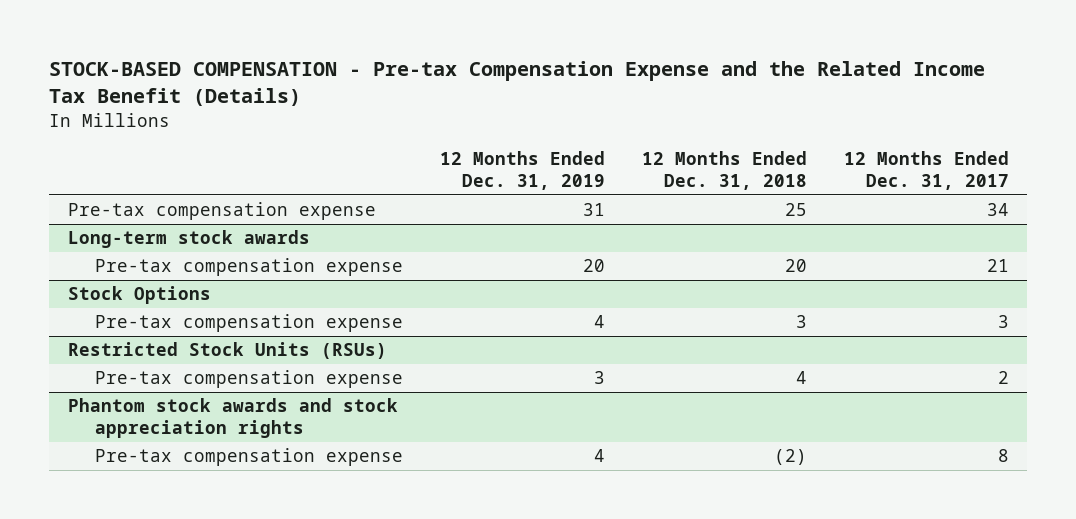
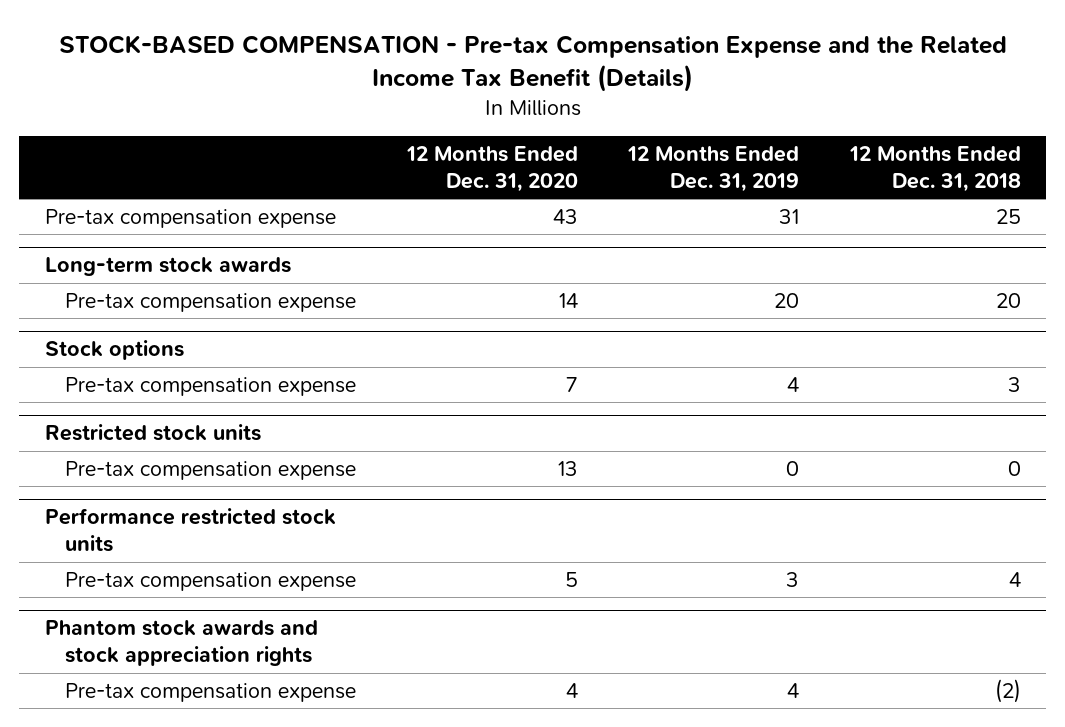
[843,150,1009,191] 12 Months Ended Dec. 31, 2017 -> none
none -> [405,146,578,192] 12 Months Ended Dec. 31, 2020
[67,286,211,305] Stock Options -> [44,340,184,361] Stock options
[67,342,387,360] Restricted Stock Units (RSUs) -> [44,424,261,442] Restricted stock units
none -> [65,460,357,480] Pre-tax compensation expense
none -> [44,508,336,553] Performance restricted stock units

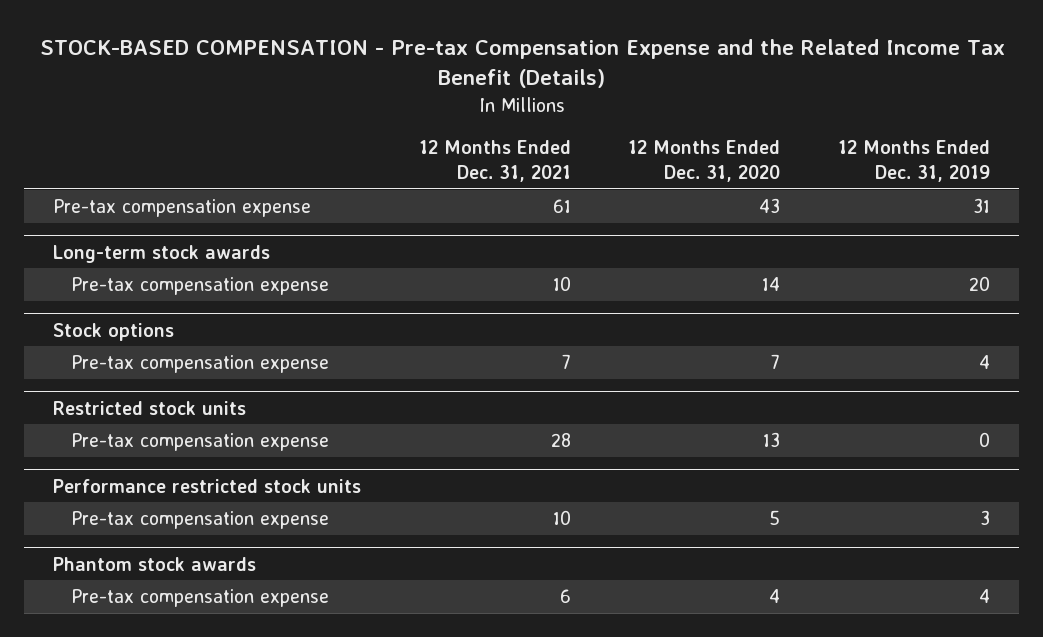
[848,146,1021,192] 12 Months Ended Dec. 31, 2018 -> none
none -> [418,140,571,183] 12 Months Ended Dec. 31, 2021
[44,620,318,667] Phantom stock awards and stock appreciation rights -> [53,556,257,571] Phantom stock awards

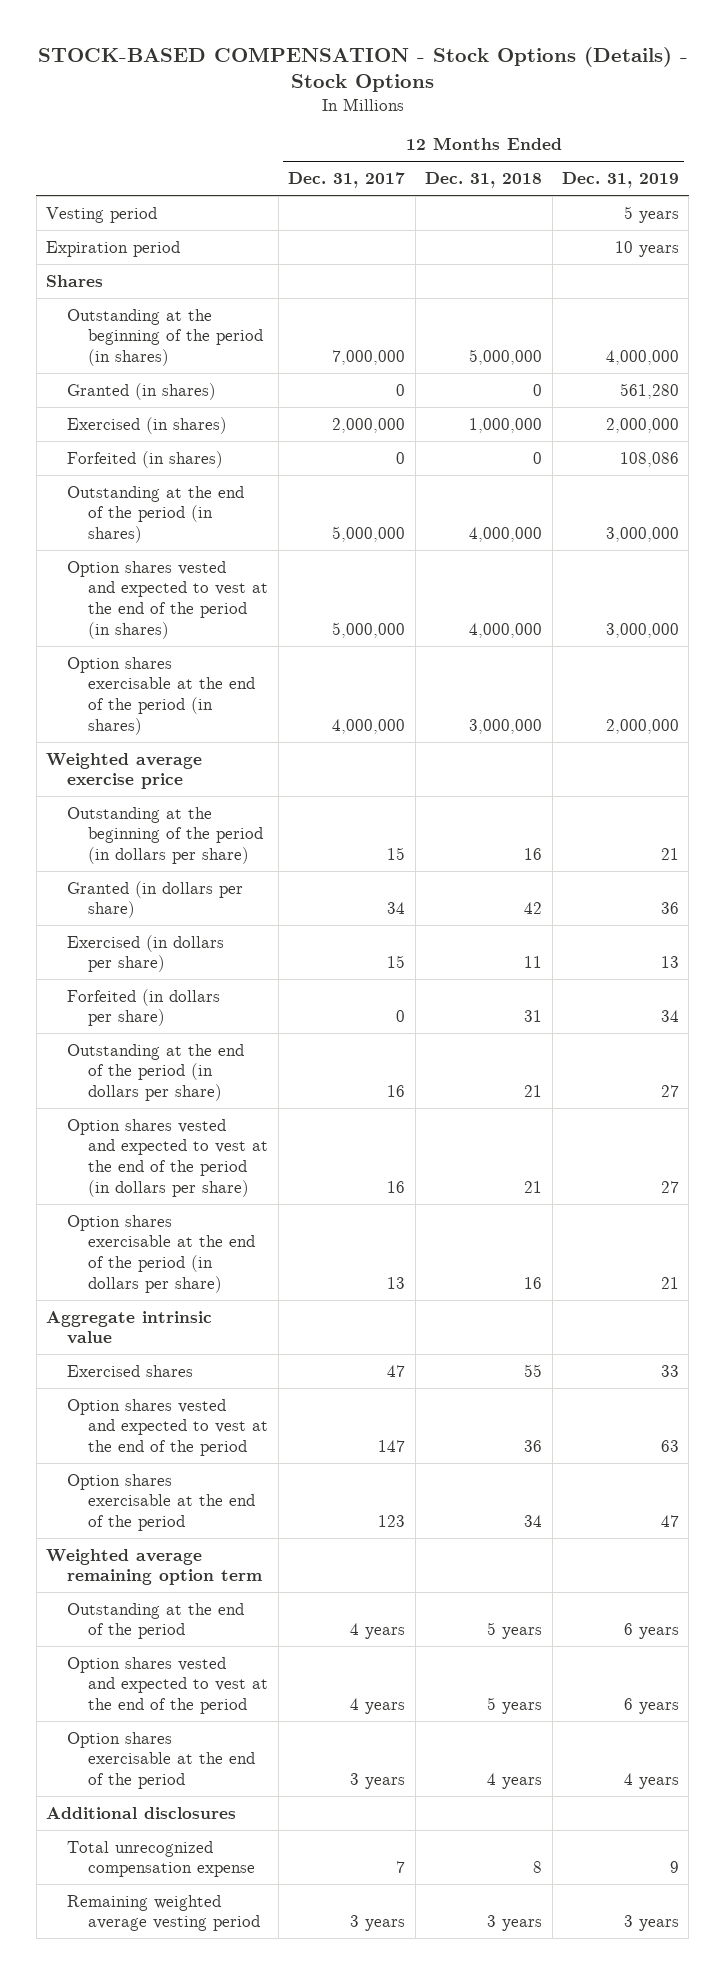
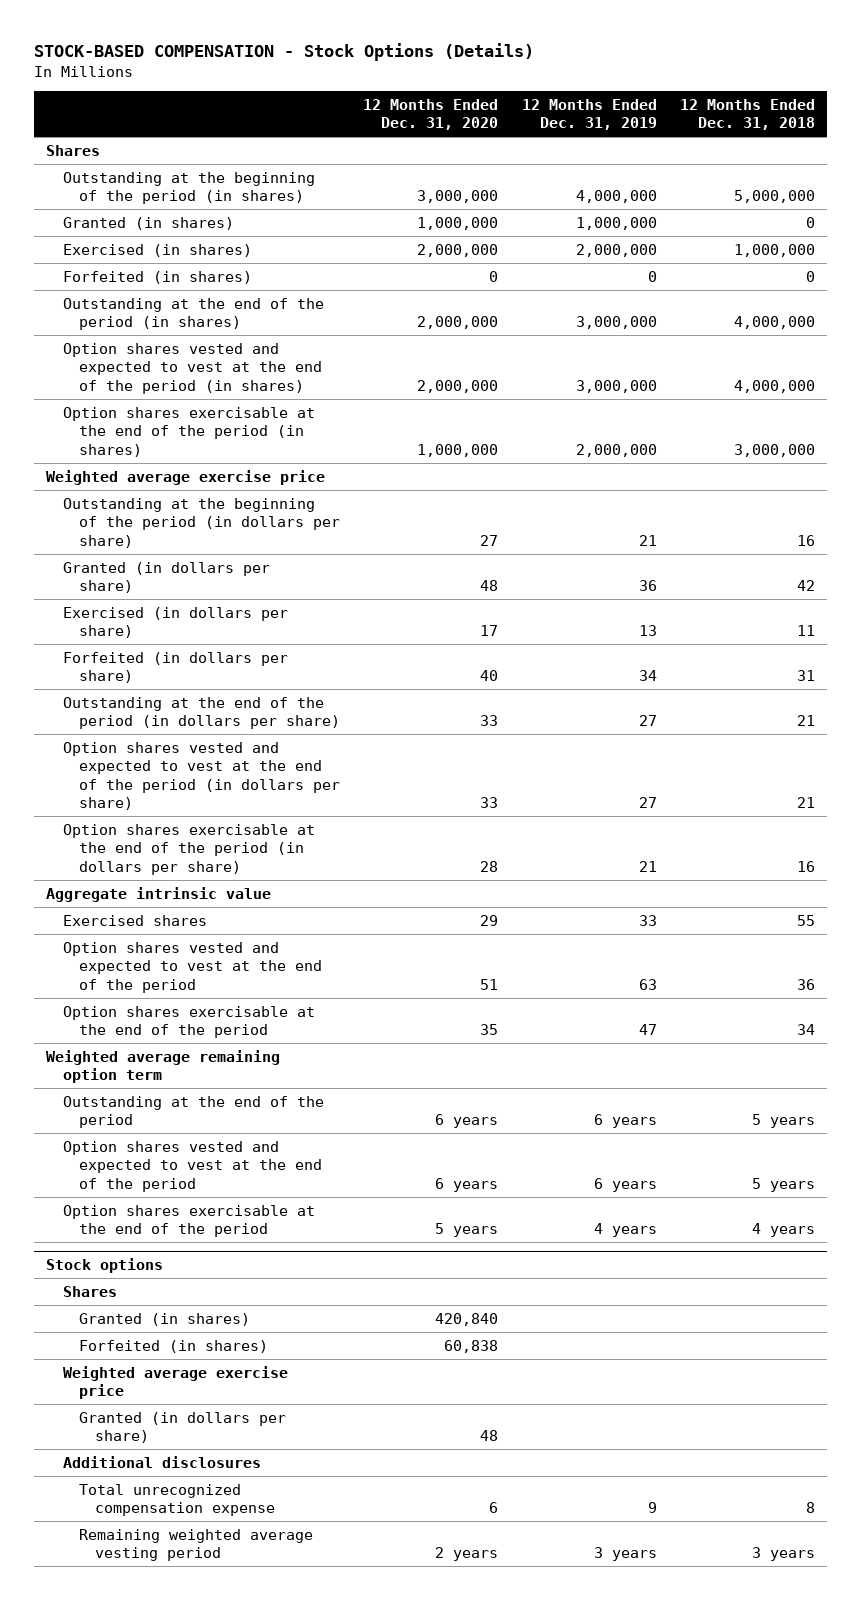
[37,47,688,93] STOCK-BASED COMPENSATION - Stock Options (Details) - Stock Options -> [34,42,535,61] STOCK-BASED COMPENSATION - Stock Options (Details)
[288,171,406,188] Dec. 31, 2017 -> none
none -> [363,98,499,131] 12 Months Ended Dec. 31, 2020
[46,206,158,223] Vesting period -> none
[46,240,181,257] Expiration period -> none
[619,382,679,399] 561,280 -> [575,216,657,230] 1,000,000
[619,451,679,467] 108,086 -> [647,270,657,282] 0
none -> [46,1257,164,1273] Stock options
none -> [62,1285,117,1297] Shares
none -> [78,1312,250,1326] Granted (in shares)
none -> [78,1339,268,1353] Forfeited (in shares)
none -> [62,1365,288,1400] Weighted average exercise price
none -> [78,1411,286,1444] Granted (in dollars per share)

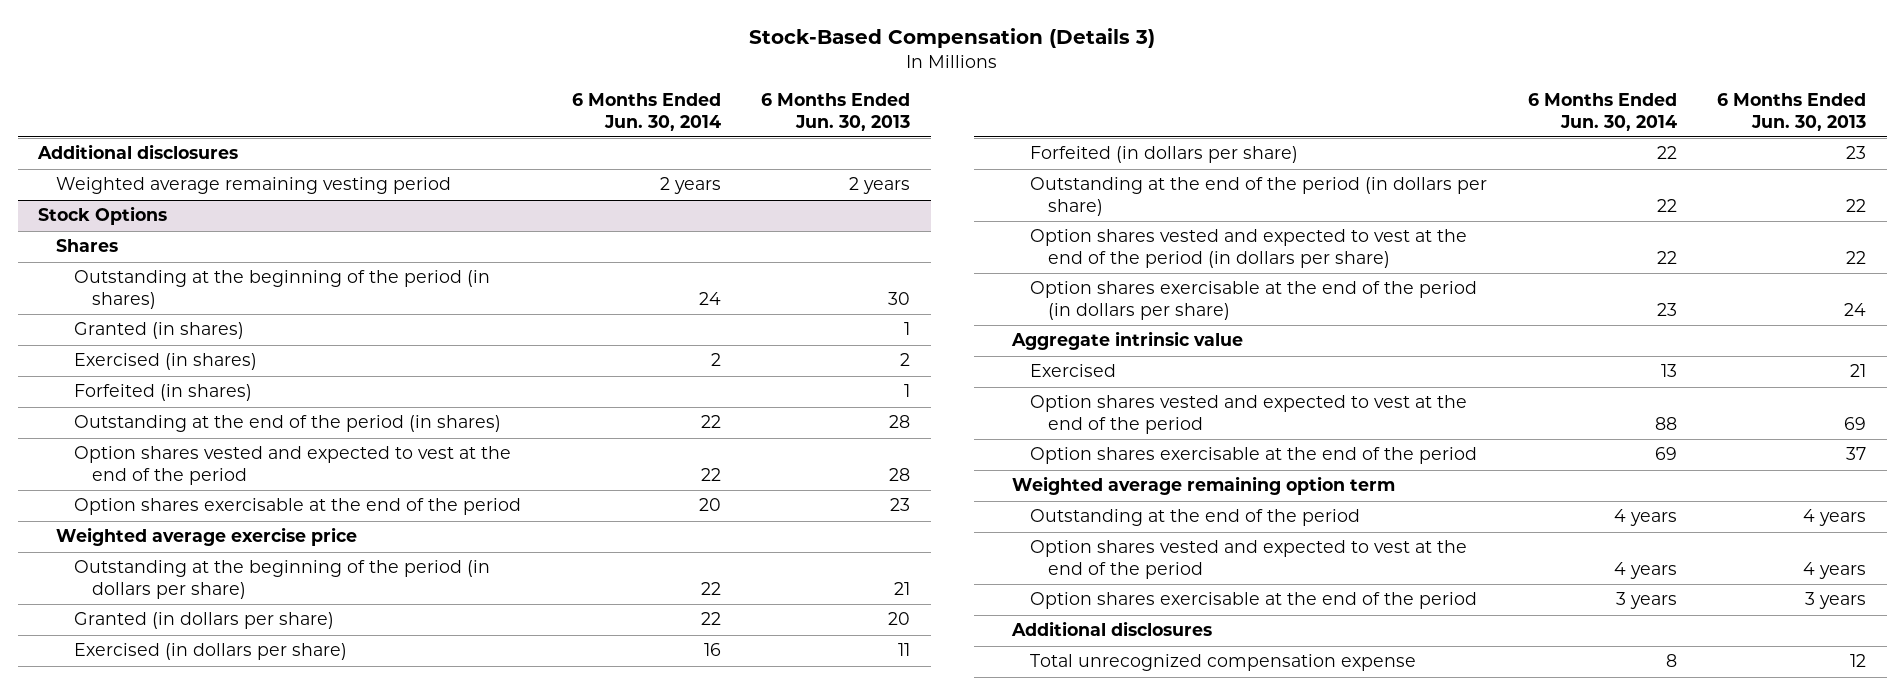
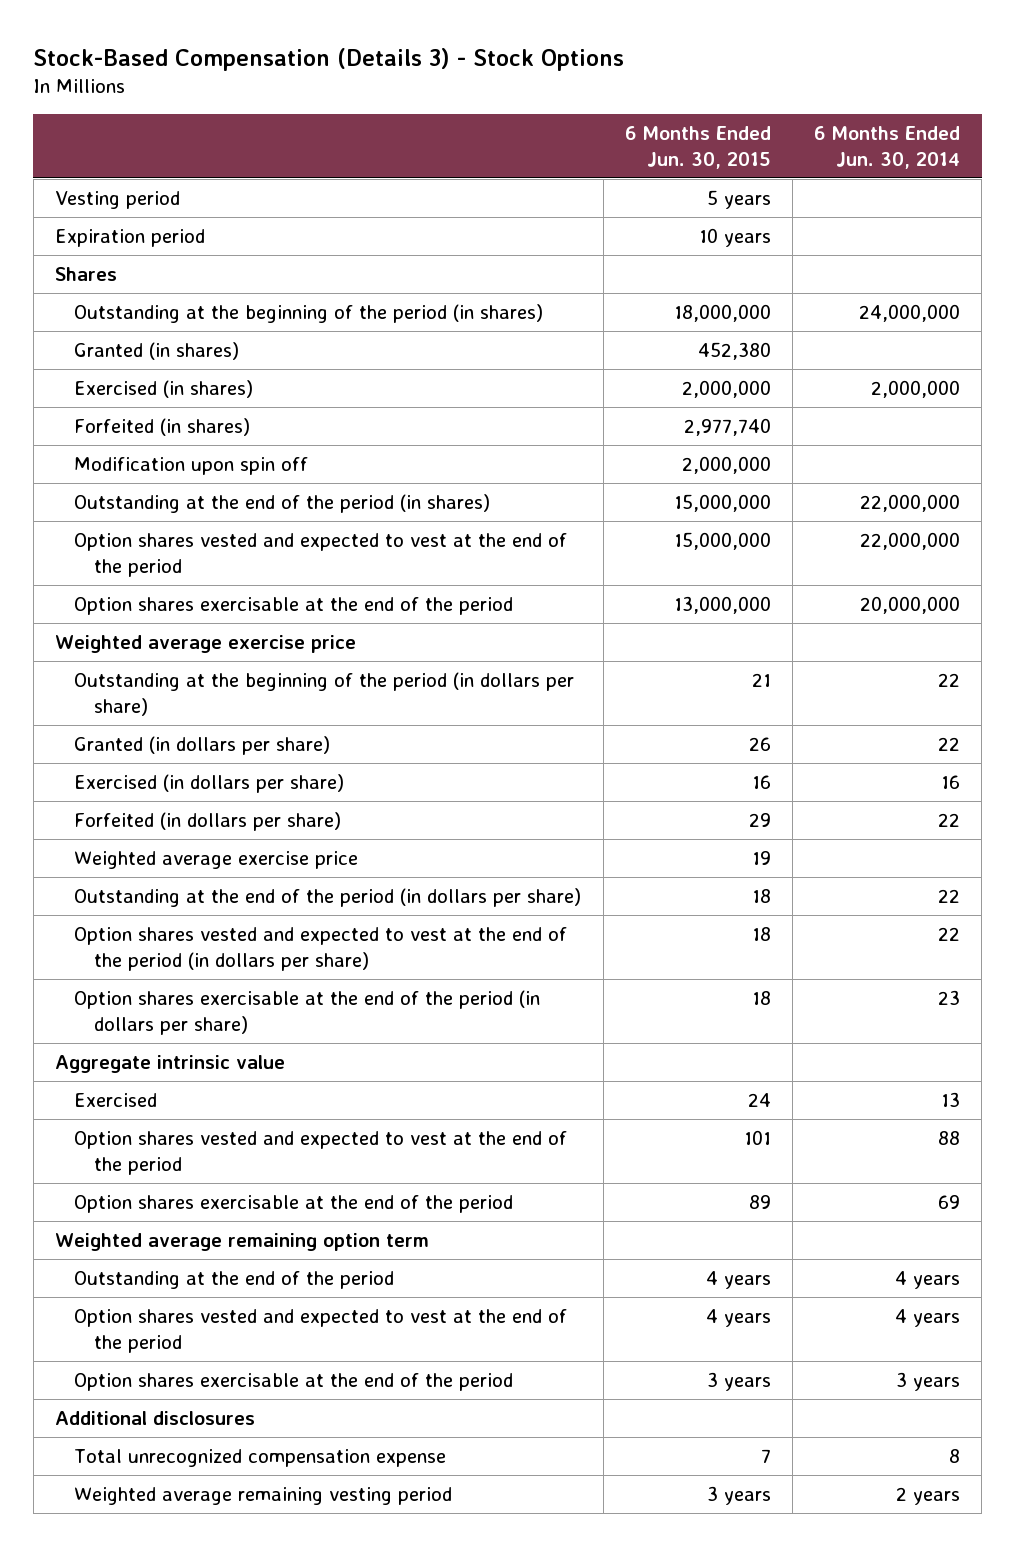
[749,28,1156,49] Stock-Based Compensation (Details 3) -> [33,47,625,71] Stock-Based Compensation (Details 3) - Stock Options
[761,93,911,131] 6 Months Ended Jun. 30, 2013 -> none
none -> [624,126,771,169] 6 Months Ended Jun. 30, 2015
[36,144,238,160] Additional disclosures -> none
[37,206,167,226] Stock Options -> none
none -> [55,191,181,210] Vesting period
none -> [55,229,206,248] Expiration period
[698,291,721,305] 24 -> [859,304,961,323] 24,000,000
[710,353,721,367] 2 -> [871,380,961,399] 2,000,000
none -> [74,457,309,476] Modification upon spin off
[700,415,721,429] 22 -> [860,494,961,513] 22,000,000
[700,467,721,481] 22 -> [860,532,961,551] 22,000,000
[698,498,721,512] 20 -> [860,596,961,615] 20,000,000
none -> [74,851,359,870] Weighted average exercise price
[55,177,451,195] Weighted average remaining vesting period -> [74,1487,453,1506] Weighted average remaining vesting period

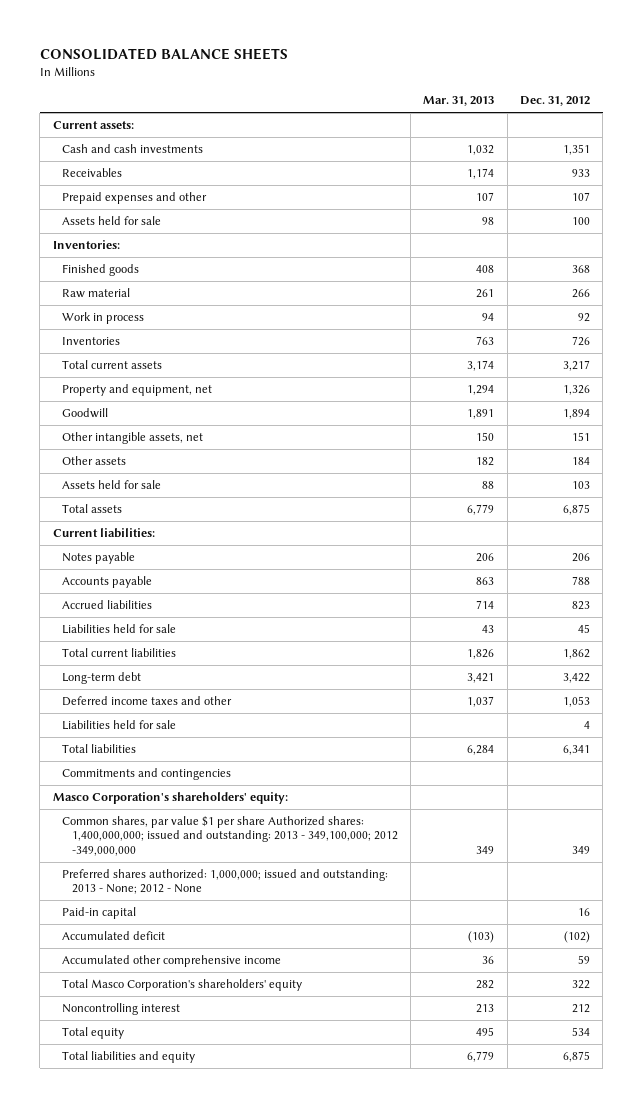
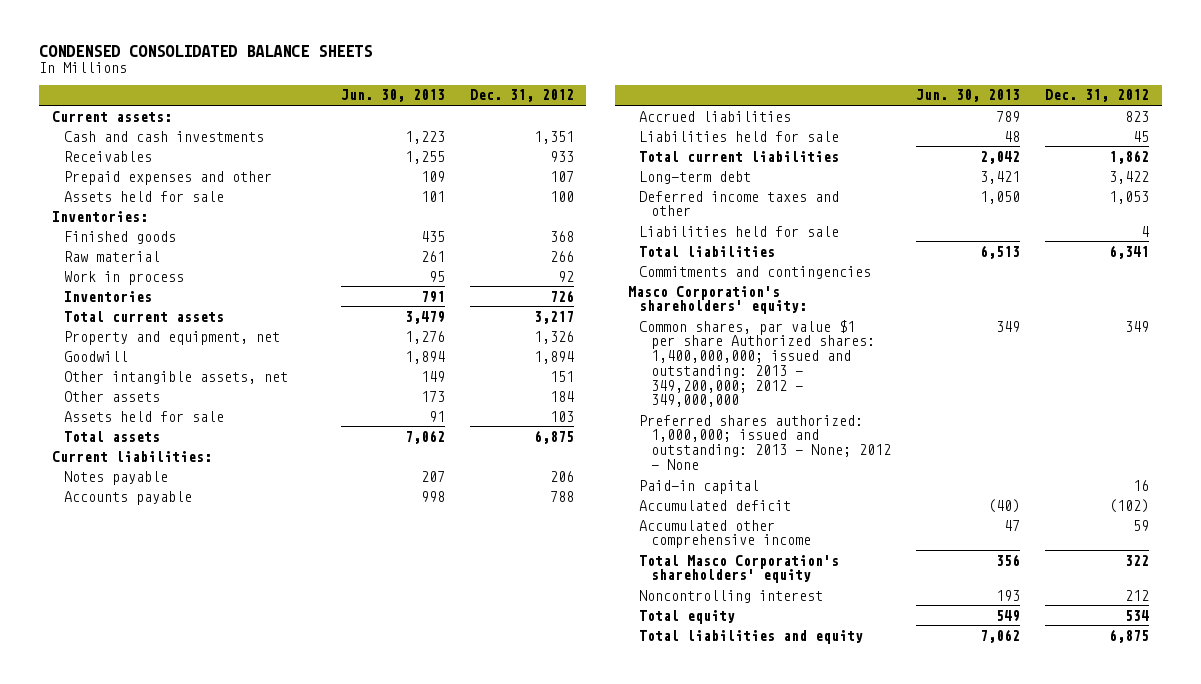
[39,48,288,61] CONSOLIDATED BALANCE SHEETS -> [39,45,373,58] CONDENSED CONSOLIDATED BALANCE SHEETS
[423,96,495,107] Mar. 31, 2013 -> none
none -> [340,89,445,103] Jun. 30, 2013
[62,815,398,856] Common shares, par value $1 per share Authorized shares: 1,400,000,000; issued and outstanding: 2013 - 349,100,000; 2012 -349,000,000 -> [639,319,876,408] Common shares, par value $1 per share Authorized shares: 1,400,000,000; issued and outstanding: 2013 - 349,200,000; 2012 - 349,000,000

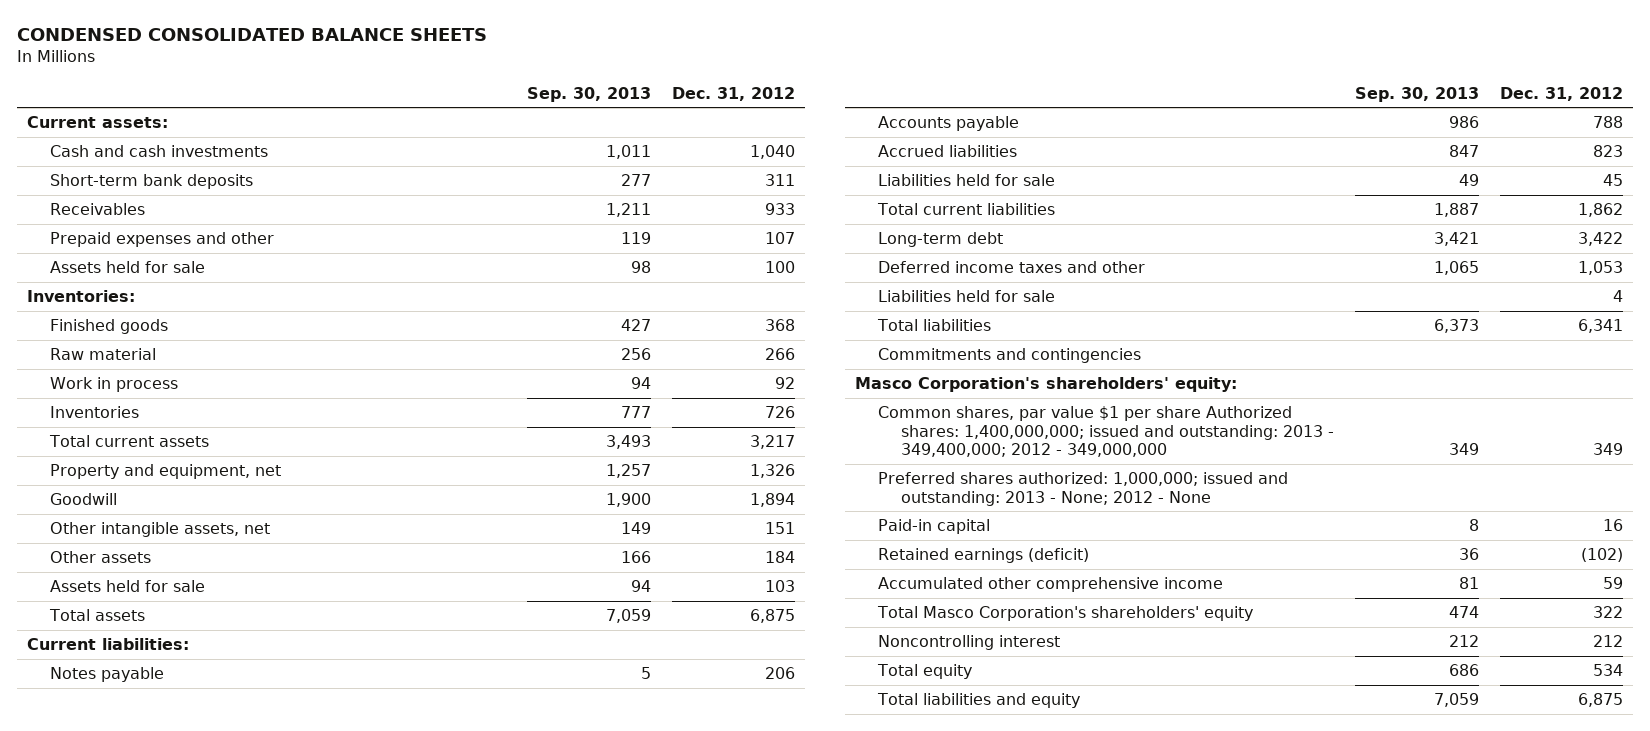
[340,89,445,103] Jun. 30, 2013 -> none
none -> [526,86,651,102] Sep. 30, 2013
[533,130,574,144] 1,351 -> [749,145,795,160] 1,040
none -> [49,174,253,190] Short-term bank deposits
[639,319,876,408] Common shares, par value $1 per share Authorized shares: 1,400,000,000; issued and outstanding: 2013 - 349,200,000; 2012 - 349,000,000 -> [878,406,1335,457] Common shares, par value $1 per share Authorized shares: 1,400,000,000; issued and outstanding: 2013 - 349,400,000; 2012 - 349,000,000
[639,499,792,511] Accumulated deficit -> [878,548,1090,564] Retained earnings (deficit)

